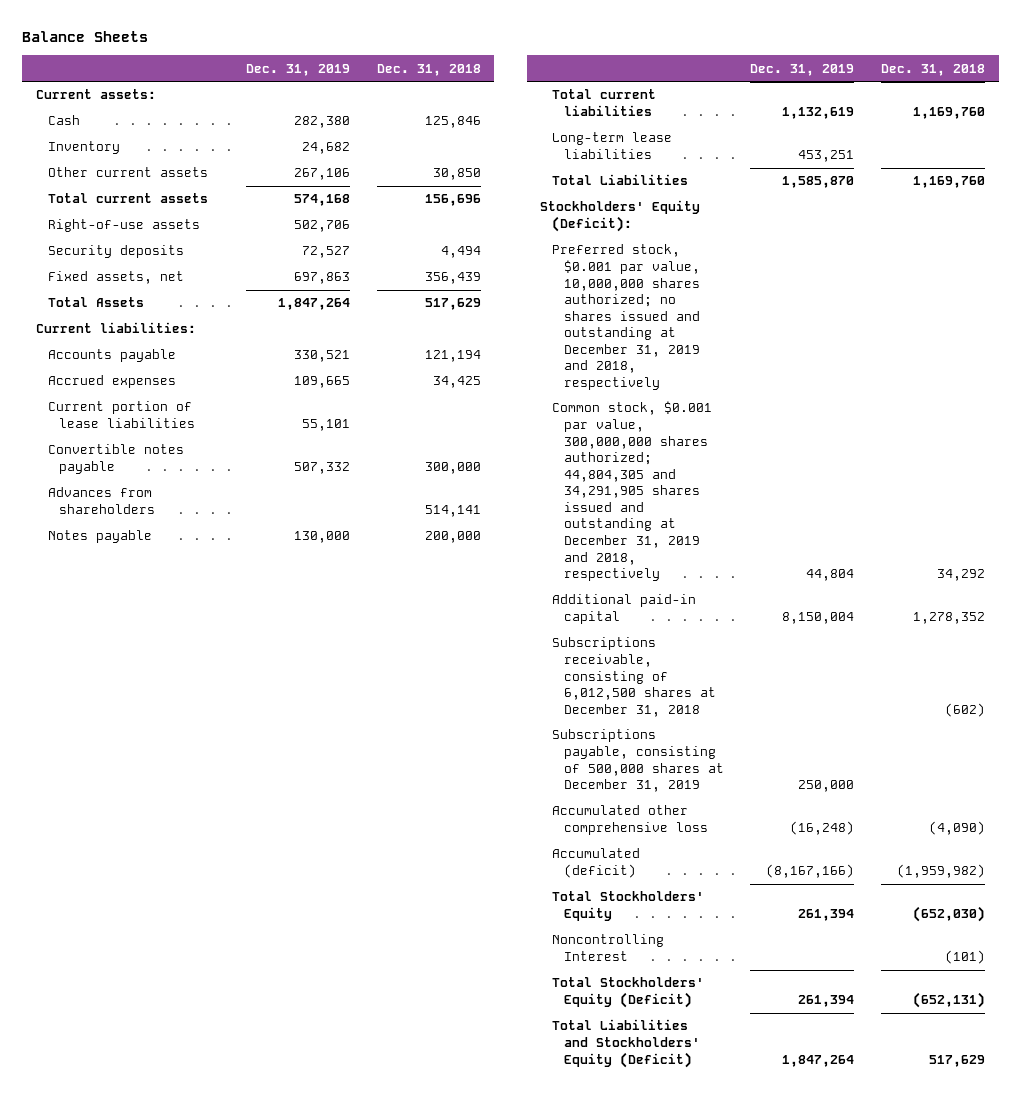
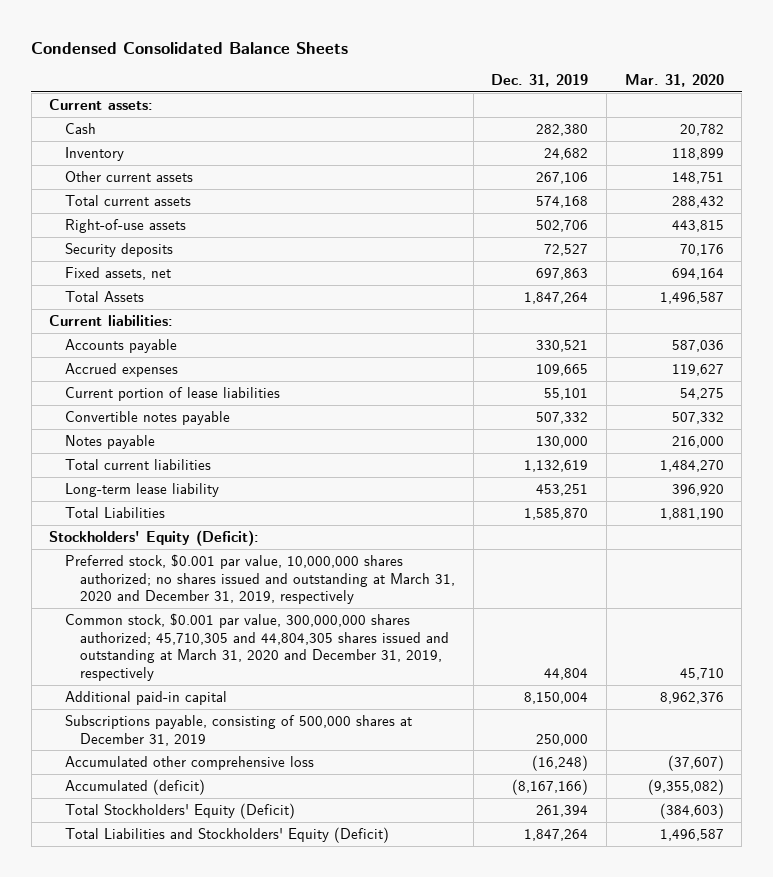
[22,31,149,43] Balance Sheets -> [31,41,349,54] Condensed Consolidated Balance Sheets
[377,63,482,76] Dec. 31, 2018 -> none
none -> [624,74,724,88] Mar. 31, 2020
[47,487,156,515] Advances from shareholders -> none
[551,132,672,160] Long-term lease liabilities -> [64,482,219,497] Long-term lease liability
[551,244,700,390] Preferred stock, $0.001 par value, 10,000,000 shares authorized; no shares issued and outstanding at December 31, 2019 and 2018, respectively -> [64,553,456,605] Preferred stock, $0.001 par value, 10,000,000 shares authorized; no shares issued and outstanding at March 31, 2020 and December 31, 2019, respectively
[551,401,712,582] Common stock, $0.001 par value, 300,000,000 shares authorized; 44,804,305 and 34,291,905 shares issued and outstanding at December 31, 2019 and 2018, respectively -> [64,612,450,682] Common stock, $0.001 par value, 300,000,000 shares authorized; 45,710,305 and 44,804,305 shares issued and outstanding at March 31, 2020 and December 31, 2019, respectively
[551,637,716,717] Subscriptions receivable, consisting of 6,012,500 shares at December 31, 2018 -> none
[551,891,704,922] Total Stockholders' Equity -> none
[551,934,664,962] Noncontrolling Interest -> none

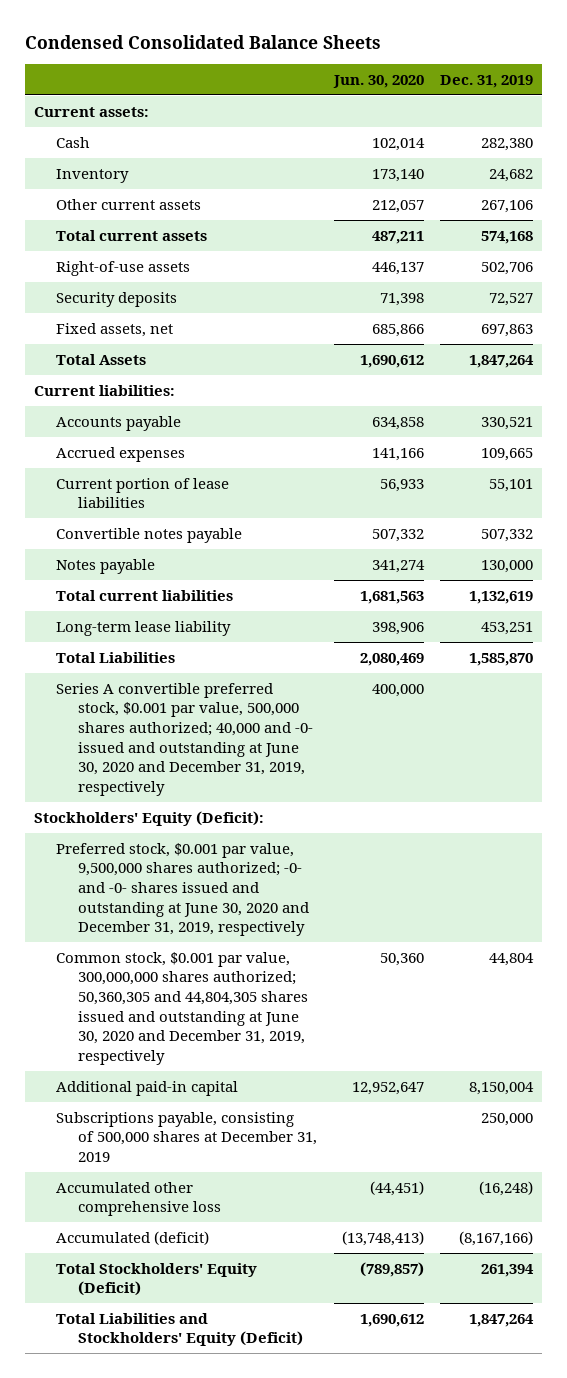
[624,74,724,88] Mar. 31, 2020 -> none
none -> [332,74,424,88] Jun. 30, 2020
none -> [55,682,313,797] Series A convertible preferred stock, $0.001 par value, 500,000 shares authorized; 40,000 and -0- issued and outstanding at June 30, 2020 and December 31, 2019, respectively
[64,553,456,605] Preferred stock, $0.001 par value, 10,000,000 shares authorized; no shares issued and outstanding at March 31, 2020 and December 31, 2019, respectively -> [55,842,309,937] Preferred stock, $0.001 par value, 9,500,000 shares authorized; -0- and -0- shares issued and outstanding at June 30, 2020 and December 31, 2019, respectively
[64,612,450,682] Common stock, $0.001 par value, 300,000,000 shares authorized; 45,710,305 and 44,804,305 shares issued and outstanding at March 31, 2020 and December 31, 2019, respectively -> [55,951,308,1066] Common stock, $0.001 par value, 300,000,000 shares authorized; 50,360,305 and 44,804,305 shares issued and outstanding at June 30, 2020 and December 31, 2019, respectively

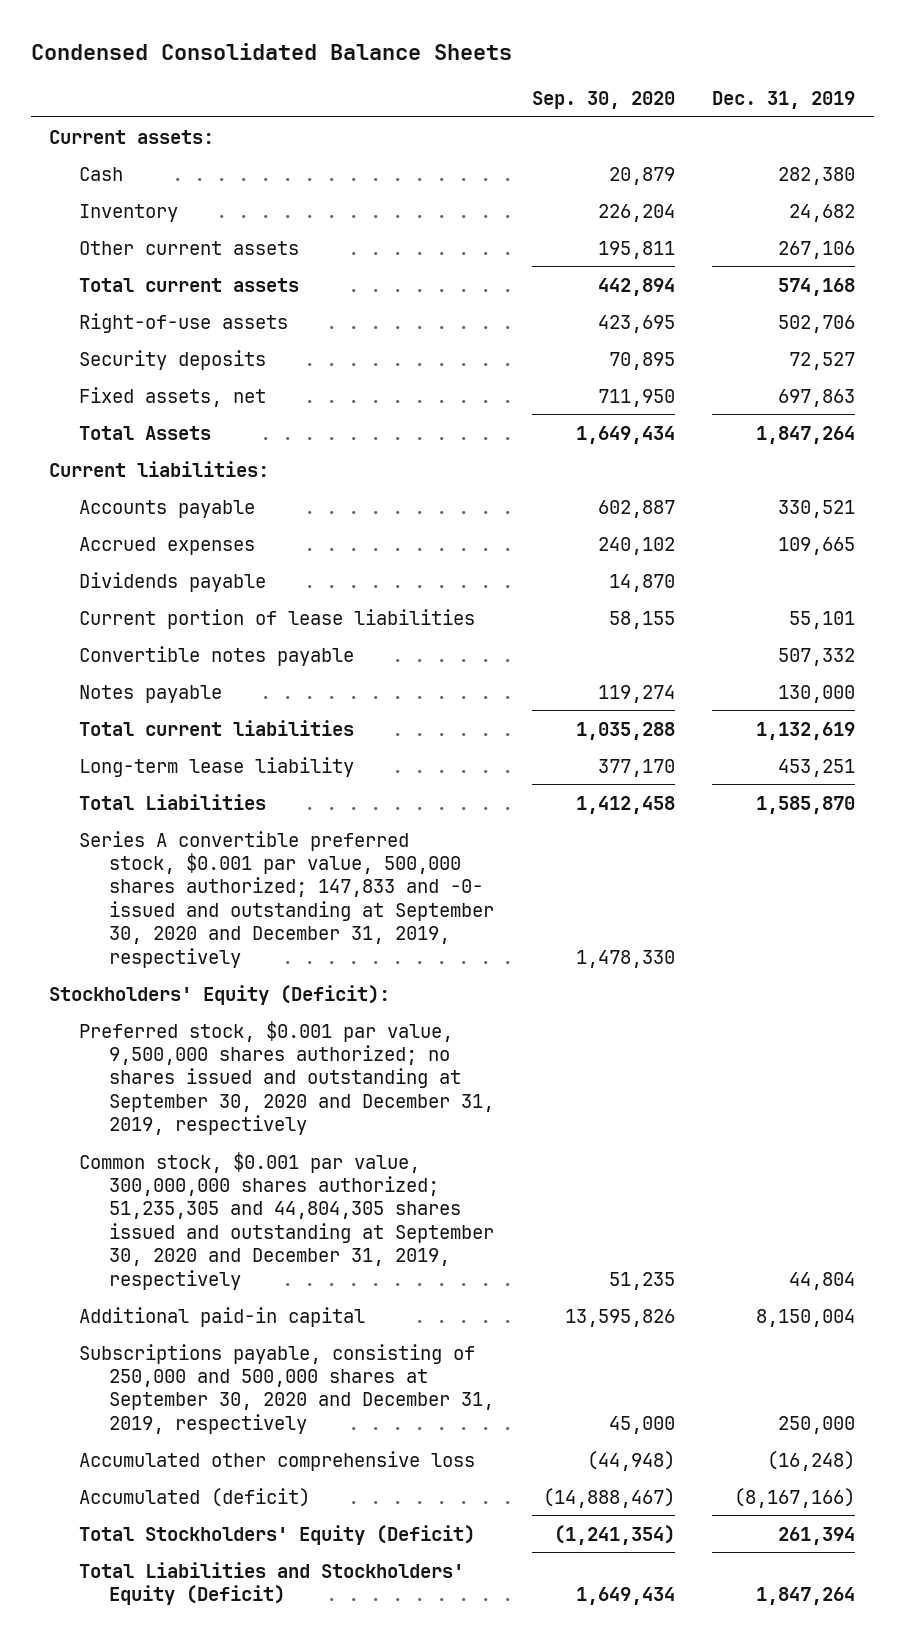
[332,74,424,88] Jun. 30, 2020 -> none
none -> [531,91,675,110] Sep. 30, 2020
none -> [79,571,267,592] Dividends payable
[55,682,313,797] Series A convertible preferred stock, $0.001 par value, 500,000 shares authorized; 40,000 and -0- issued and outstanding at June 30, 2020 and December 31, 2019, respectively -> [79,830,495,968] Series A convertible preferred stock, $0.001 par value, 500,000 shares authorized; 147,833 and -0- issued and outstanding at September 30, 2020 and December 31, 2019, respectively
[55,842,309,937] Preferred stock, $0.001 par value, 9,500,000 shares authorized; -0- and -0- shares issued and outstanding at June 30, 2020 and December 31, 2019, respectively -> [79,1020,495,1136] Preferred stock, $0.001 par value, 9,500,000 shares authorized; no shares issued and outstanding at September 30, 2020 and December 31, 2019, respectively
[55,951,308,1066] Common stock, $0.001 par value, 300,000,000 shares authorized; 50,360,305 and 44,804,305 shares issued and outstanding at June 30, 2020 and December 31, 2019, respectively -> [79,1151,495,1290] Common stock, $0.001 par value, 300,000,000 shares authorized; 51,235,305 and 44,804,305 shares issued and outstanding at September 30, 2020 and December 31, 2019, respectively
[55,1111,317,1163] Subscriptions payable, consisting of 500,000 shares at December 31, 2019 -> [79,1343,495,1434] Subscriptions payable, consisting of 250,000 and 500,000 shares at September 30, 2020 and December 31, 2019, respectively

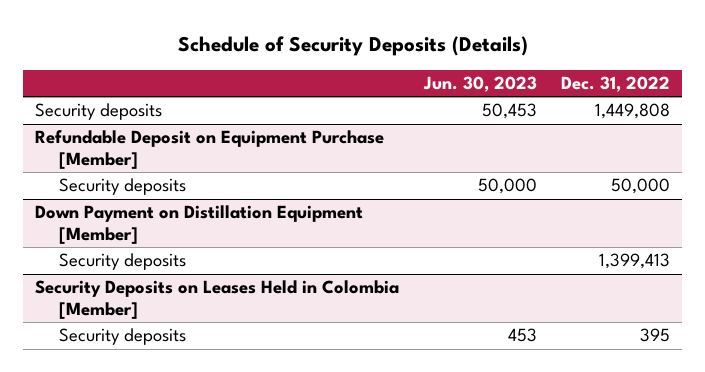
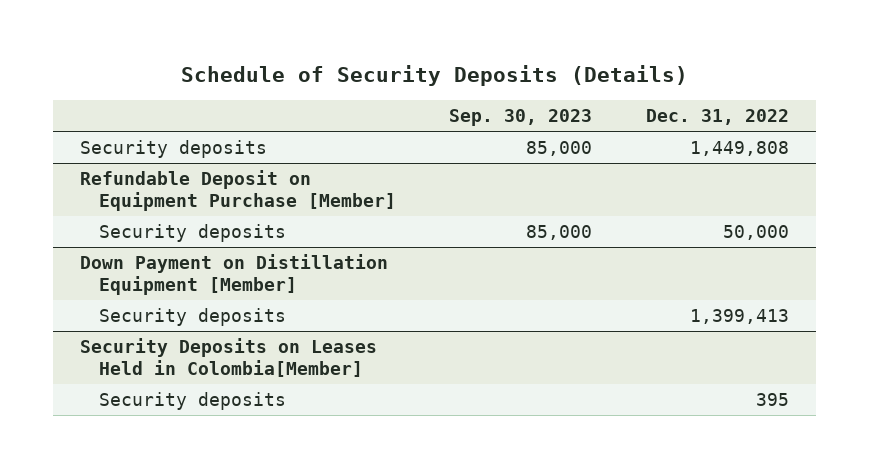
[422,75,537,92] Jun. 30, 2023 -> none
none -> [449,109,593,127] Sep. 30, 2023
[35,280,400,319] Security Deposits on Leases Held in Colombia [Member] -> [80,338,378,377] Security Deposits on Leases Held in Colombia[Member]

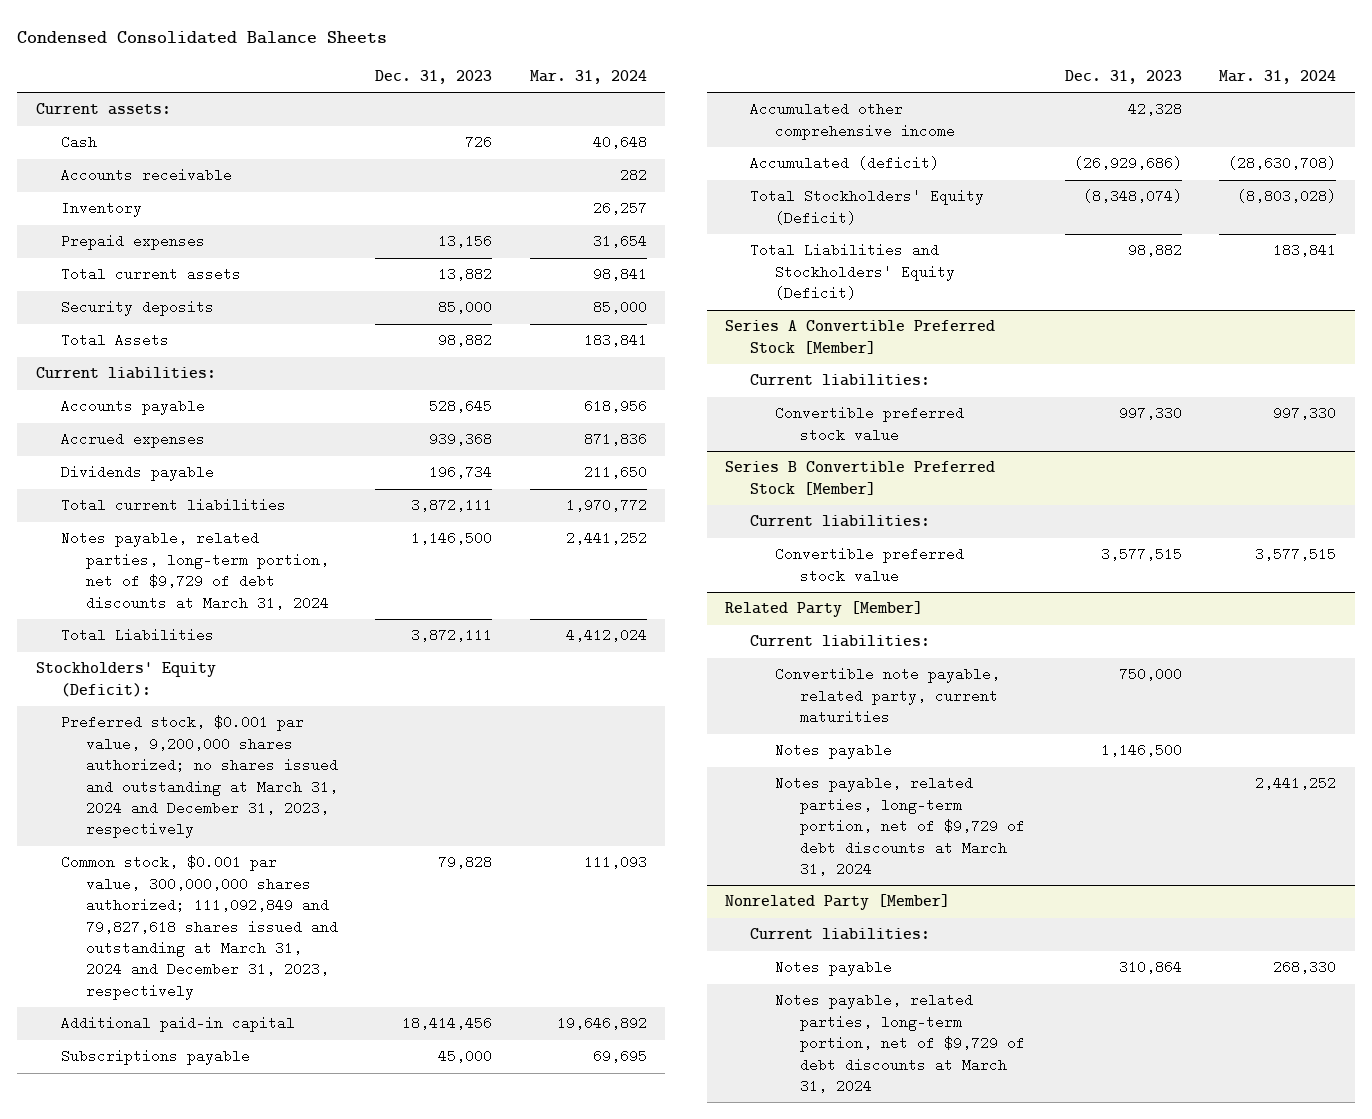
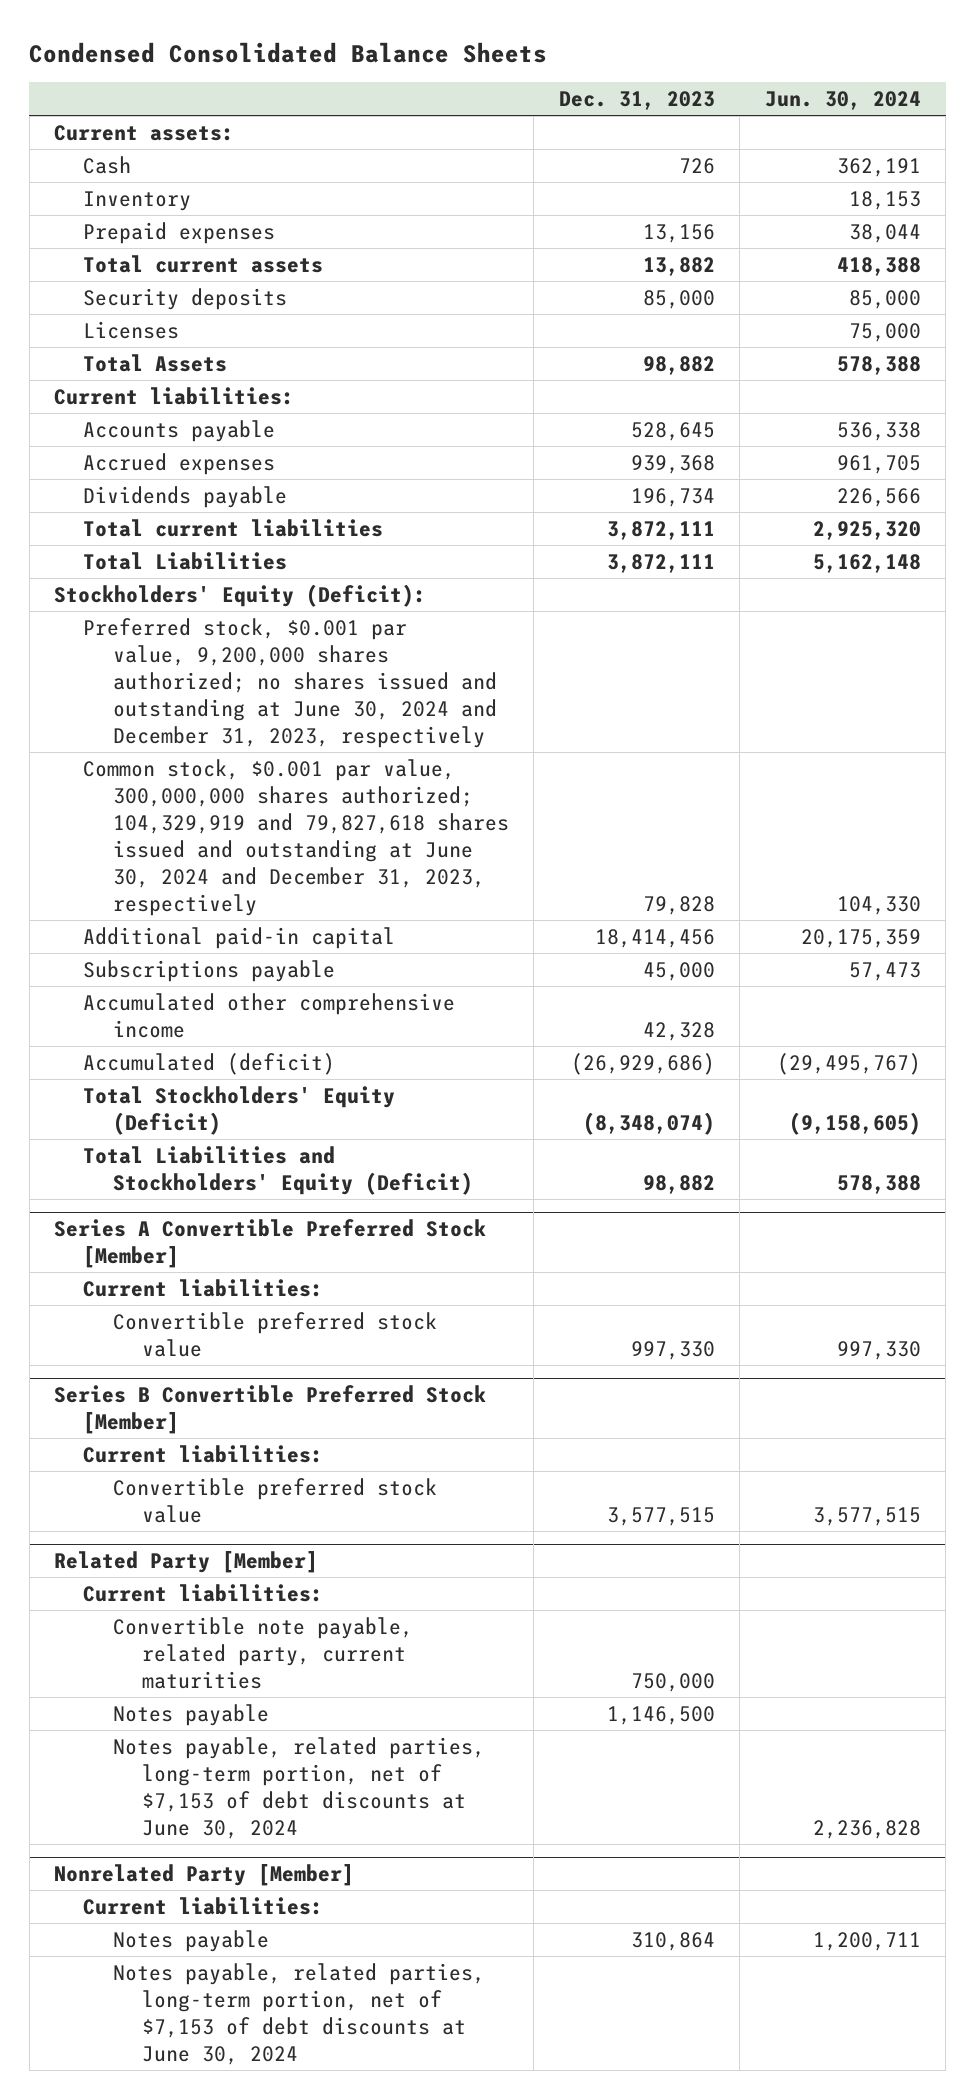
[529,69,647,84] Mar. 31, 2024 -> none
none -> [764,91,921,111] Jun. 30, 2024
[60,168,232,183] Accounts receivable -> none
none -> [83,320,180,339] Licenses
[60,531,329,610] Notes payable, related parties, long-term portion, net of $9,729 of debt discounts at March 31, 2024 -> none
[60,715,338,839] Preferred stock, $0.001 par value, 9,200,000 shares authorized; no shares issued and outstanding at March 31, 2024 and December 31, 2023, respectively -> [83,617,497,748] Preferred stock, $0.001 par value, 9,200,000 shares authorized; no shares issued and outstanding at June 30, 2024 and December 31, 2023, respectively
[60,855,338,1000] Common stock, $0.001 par value, 300,000,000 shares authorized; 111,092,849 and 79,827,618 shares issued and outstanding at March 31, 2024 and December 31, 2023, respectively -> [83,758,509,916] Common stock, $0.001 par value, 300,000,000 shares authorized; 104,329,919 and 79,827,618 shares issued and outstanding at June 30, 2024 and December 31, 2023, respectively
[775,776,1026,876] Notes payable, related parties, long-term portion, net of $9,729 of debt discounts at March 31, 2024 -> [112,1736,485,1839] Notes payable, related parties, long-term portion, net of $7,153 of debt discounts at June 30, 2024
[775,993,1026,1093] Notes payable, related parties, long-term portion, net of $9,729 of debt discounts at March 31, 2024 -> [112,1962,485,2065] Notes payable, related parties, long-term portion, net of $7,153 of debt discounts at June 30, 2024

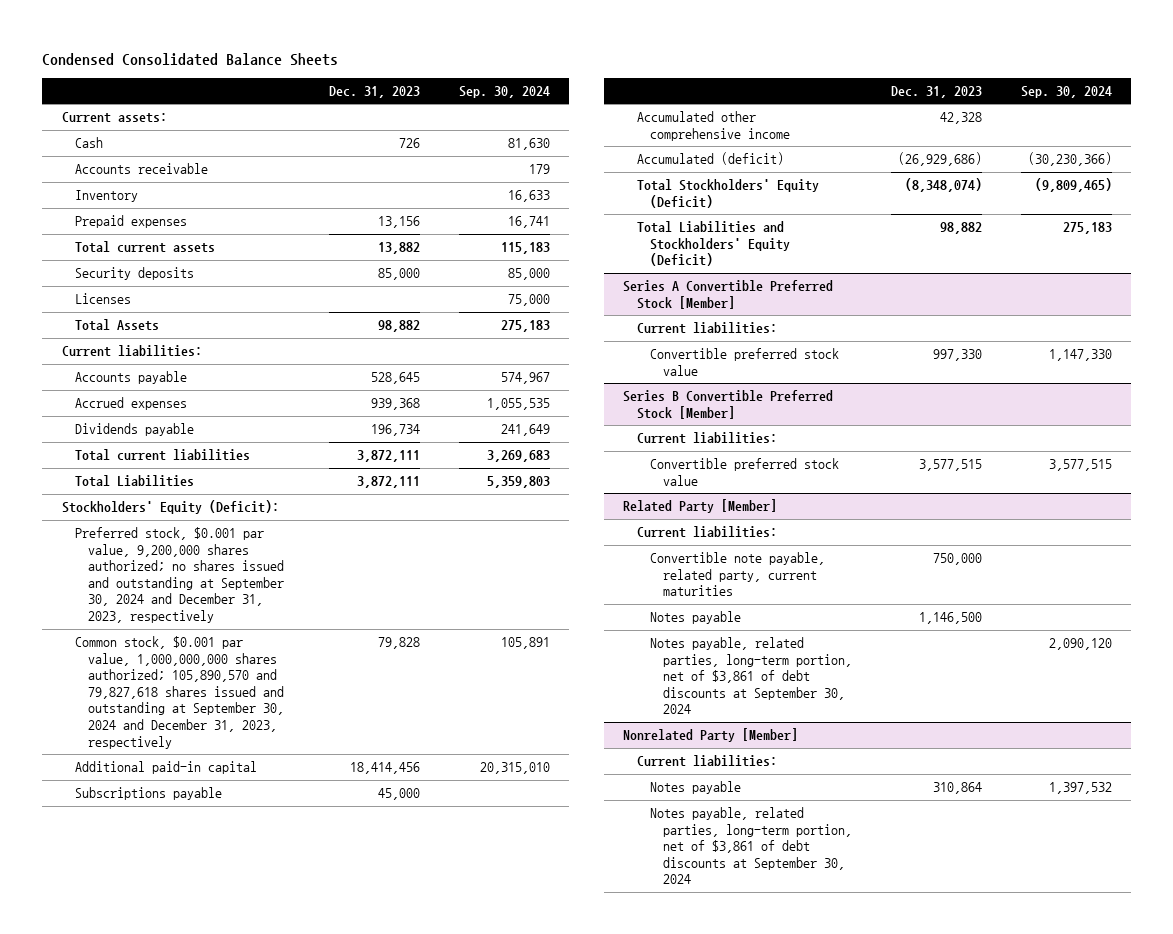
[764,91,921,111] Jun. 30, 2024 -> none
none -> [459,85,551,98] Sep. 30, 2024
none -> [75,163,209,175] Accounts receivable
[83,617,497,748] Preferred stock, $0.001 par value, 9,200,000 shares authorized; no shares issued and outstanding at June 30, 2024 and December 31, 2023, respectively -> [75,527,285,624] Preferred stock, $0.001 par value, 9,200,000 shares authorized; no shares issued and outstanding at September 30, 2024 and December 31, 2023, respectively
[83,758,509,916] Common stock, $0.001 par value, 300,000,000 shares authorized; 104,329,919 and 79,827,618 shares issued and outstanding at June 30, 2024 and December 31, 2023, respectively -> [75,636,285,749] Common stock, $0.001 par value, 1,000,000,000 shares authorized; 105,890,570 and 79,827,618 shares issued and outstanding at September 30, 2024 and December 31, 2023, respectively
[112,1736,485,1839] Notes payable, related parties, long-term portion, net of $7,153 of debt discounts at June 30, 2024 -> [649,637,853,715] Notes payable, related parties, long-term portion, net of $3,861 of debt discounts at September 30, 2024
[112,1962,485,2065] Notes payable, related parties, long-term portion, net of $7,153 of debt discounts at June 30, 2024 -> [649,807,853,885] Notes payable, related parties, long-term portion, net of $3,861 of debt discounts at September 30, 2024

